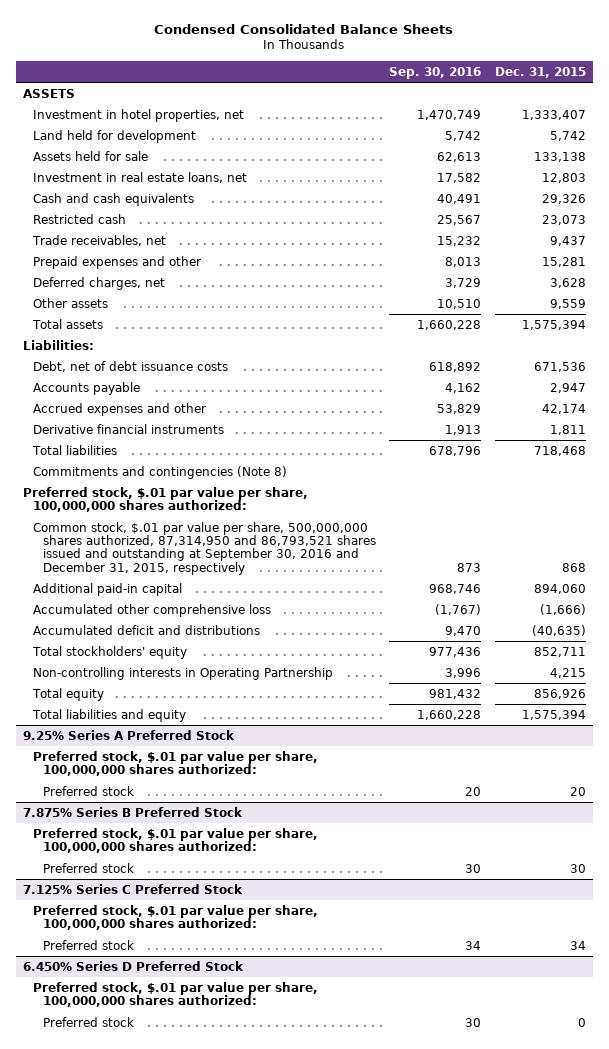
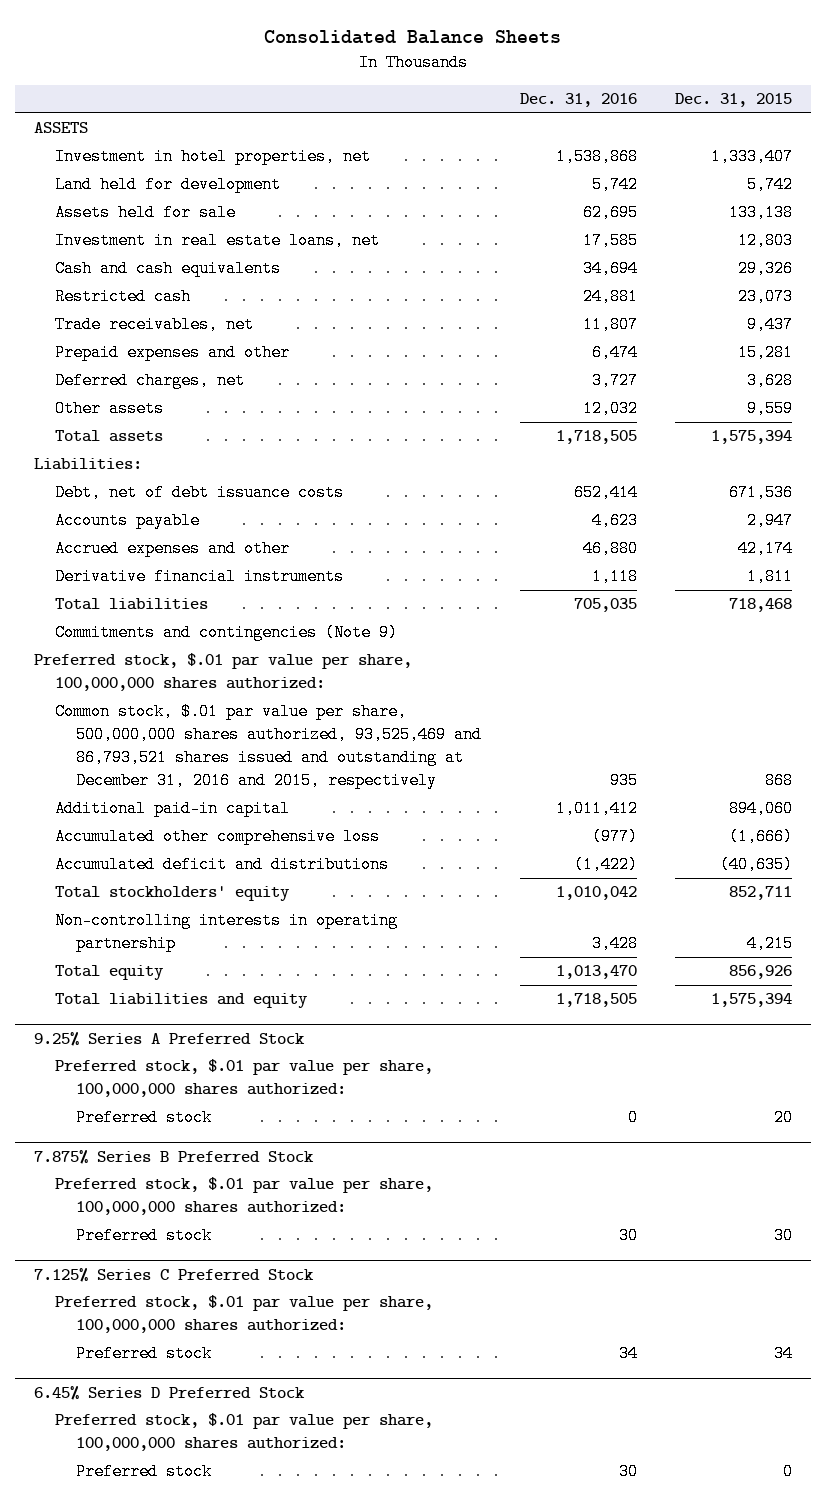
[154,23,454,34] Condensed Consolidated Balance Sheets -> [264,29,562,44] Consolidated Balance Sheets
[389,66,482,79] Sep. 30, 2016 -> none
none -> [519,93,637,108] Dec. 31, 2016
[32,465,287,479] Commitments and contingencies (Note 8) -> [55,624,399,642] Commitments and contingencies (Note 9)
[32,521,376,575] Common stock, $.01 par value per share, 500,000,000 shares authorized, 87,314,950 and 86,793,521 shares issued and outstanding at September 30, 2016 and December 31, 2015, respectively -> [55,703,483,790] Common stock, $.01 par value per share, 500,000,000 shares authorized, 93,525,469 and 86,793,521 shares issued and outstanding at December 31, 2016 and 2015, respectively
[32,666,333,680] Non-controlling interests in Operating Partnership -> [55,912,399,953] Non-controlling interests in operating partnership
[22,960,244,971] 6.450% Series D Preferred Stock -> [34,1385,306,1401] 6.45% Series D Preferred Stock

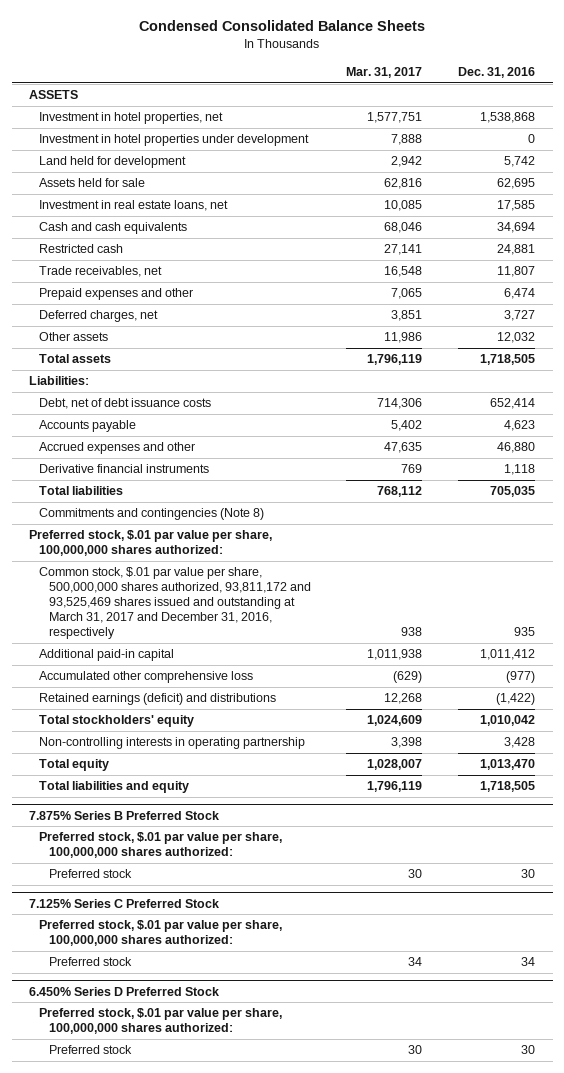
[264,29,562,44] Consolidated Balance Sheets -> [139,20,426,32] Condensed Consolidated Balance Sheets
[674,93,792,108] Dec. 31, 2015 -> none
none -> [346,67,423,79] Mar. 31, 2017
none -> [39,134,310,147] Investment in hotel properties under development
[55,624,399,642] Commitments and contingencies (Note 9) -> [39,508,265,521] Commitments and contingencies (Note 8)
[55,703,483,790] Common stock, $.01 par value per share, 500,000,000 shares authorized, 93,525,469 and 86,793,521 shares issued and outstanding at December 31, 2016 and 2015, respectively -> [39,567,311,640] Common stock, $.01 par value per share, 500,000,000 shares authorized, 93,811,172 and 93,525,469 shares issued and outstanding at March 31, 2017 and December 31, 2016, respectively
[55,856,390,874] Accumulated deficit and distributions -> [39,693,277,706] Retained earnings (deficit) and distributions
[34,1031,306,1047] 9.25% Series A Preferred Stock -> none
[55,1059,434,1098] Preferred stock, $.01 par value per share, 100,000,000 shares authorized: -> none
[76,1109,213,1127] Preferred stock -> none
[34,1385,306,1401] 6.45% Series D Preferred Stock -> [29,986,220,996] 6.450% Series D Preferred Stock

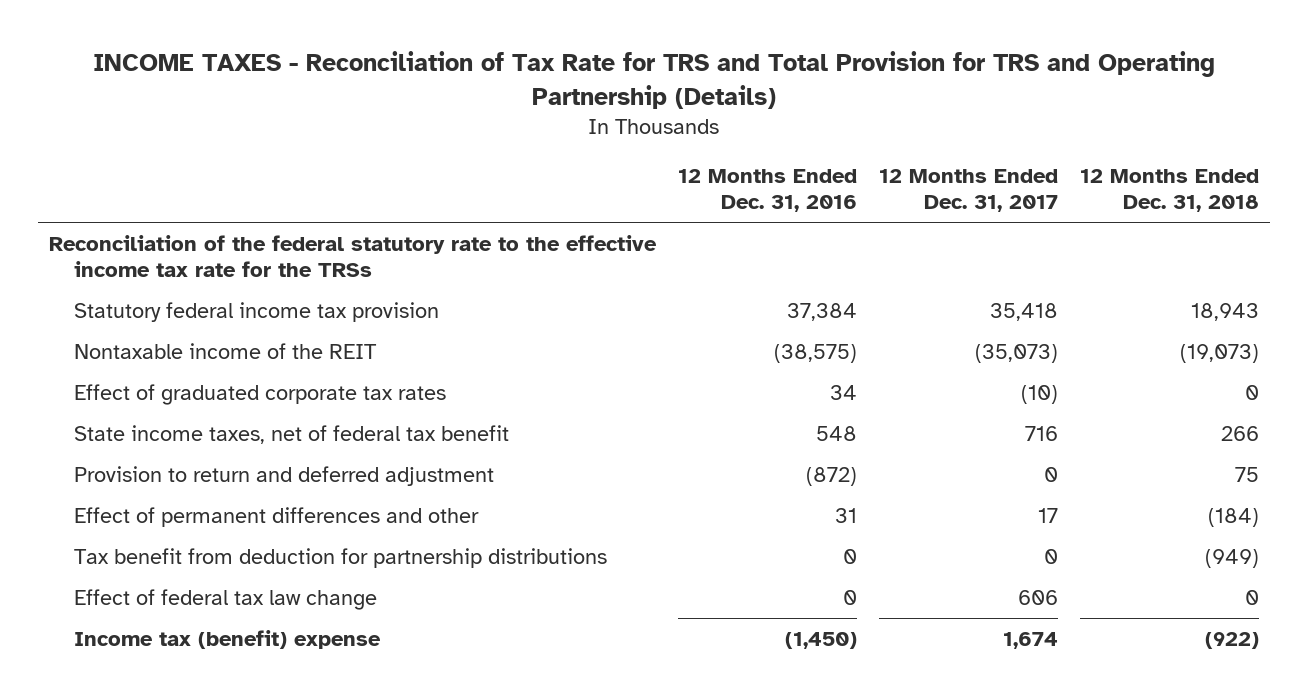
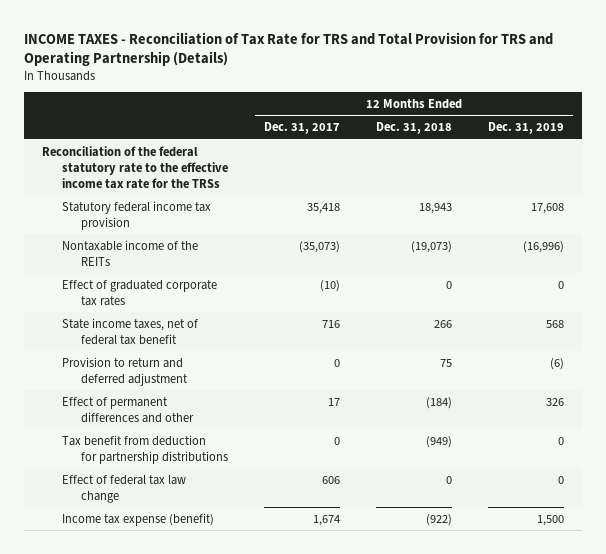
[678,168,858,213] 12 Months Ended Dec. 31, 2016 -> none
none -> [487,122,564,135] Dec. 31, 2019
[73,342,377,359] Nontaxable income of the REIT -> [61,239,198,266] Nontaxable income of the REITs
[73,629,381,649] Income tax (benefit) expense -> [61,512,214,526] Income tax expense (benefit)

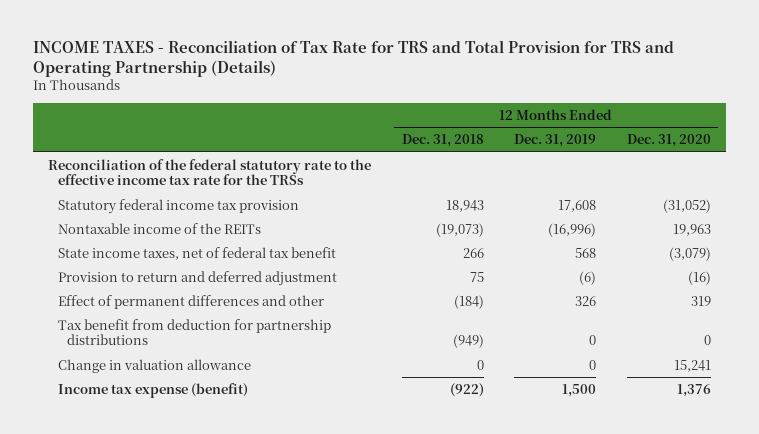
[264,122,341,135] Dec. 31, 2017 -> none
none -> [626,134,711,148] Dec. 31, 2020
[61,279,217,306] Effect of graduated corporate tax rates -> none
[61,474,186,503] Effect of federal tax law change -> none
none -> [57,358,251,373] Change in valuation allowance

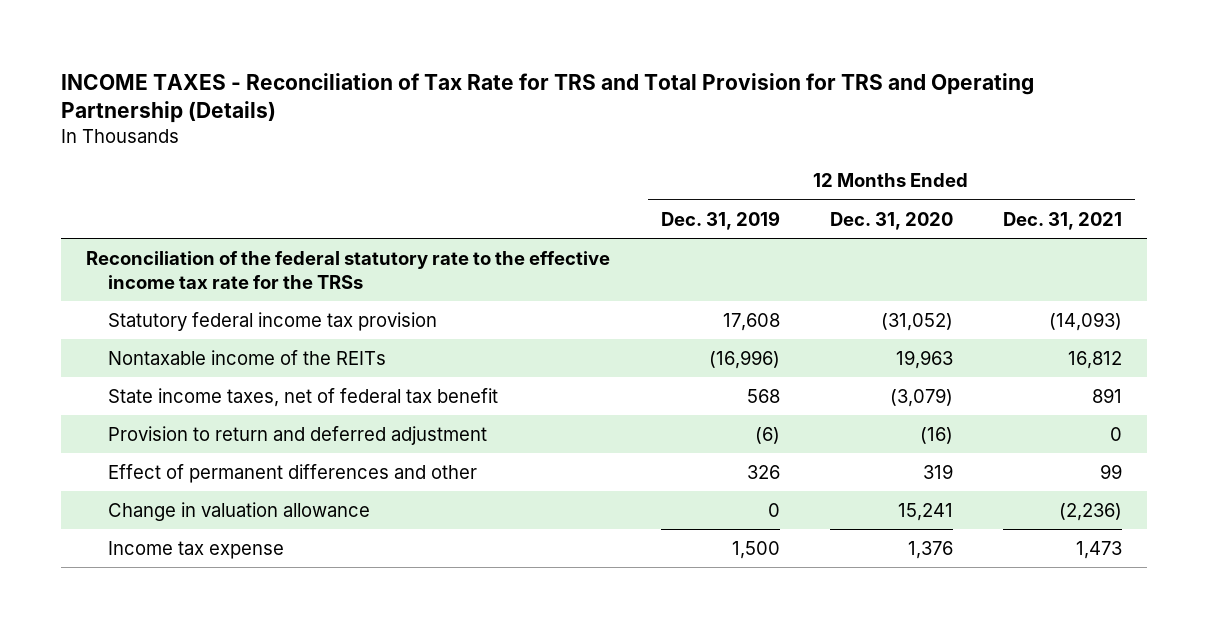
[401,134,484,148] Dec. 31, 2018 -> none
none -> [1003,211,1123,230] Dec. 31, 2021
[57,318,331,346] Tax benefit from deduction for partnership distributions -> none
[57,382,248,398] Income tax expense (benefit) -> [108,540,285,559] Income tax expense

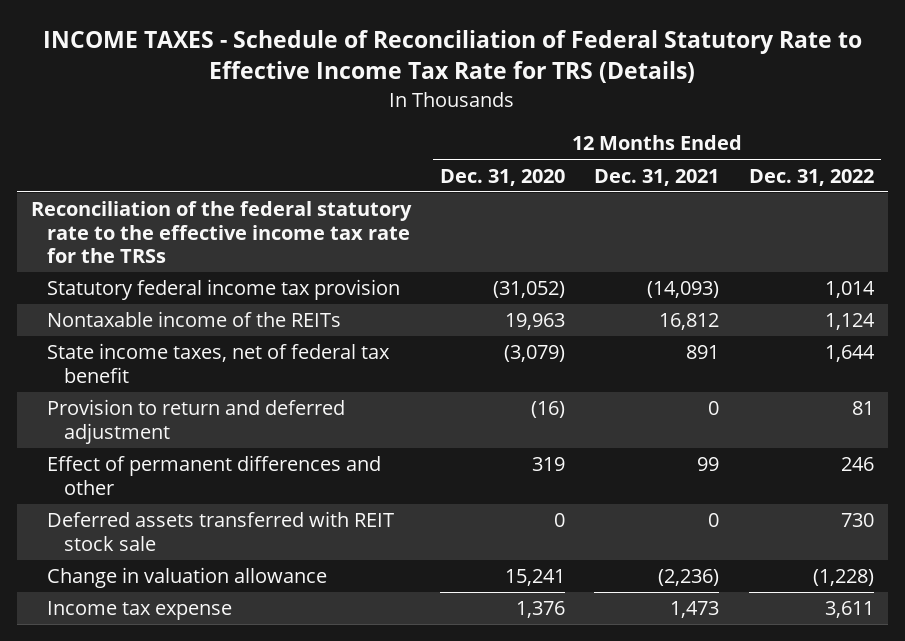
[61,72,1035,124] INCOME TAXES - Reconciliation of Tax Rate for TRS and Total Provision for TRS and Operating Partnership (Details) -> [43,30,863,84] INCOME TAXES - Schedule of Reconciliation of Federal Statutory Rate to Effective Income Tax Rate for TRS (Details)
[660,210,780,230] Dec. 31, 2019 -> none
none -> [748,168,874,186] Dec. 31, 2022
none -> [47,511,395,551] Deferred assets transferred with REIT stock sale

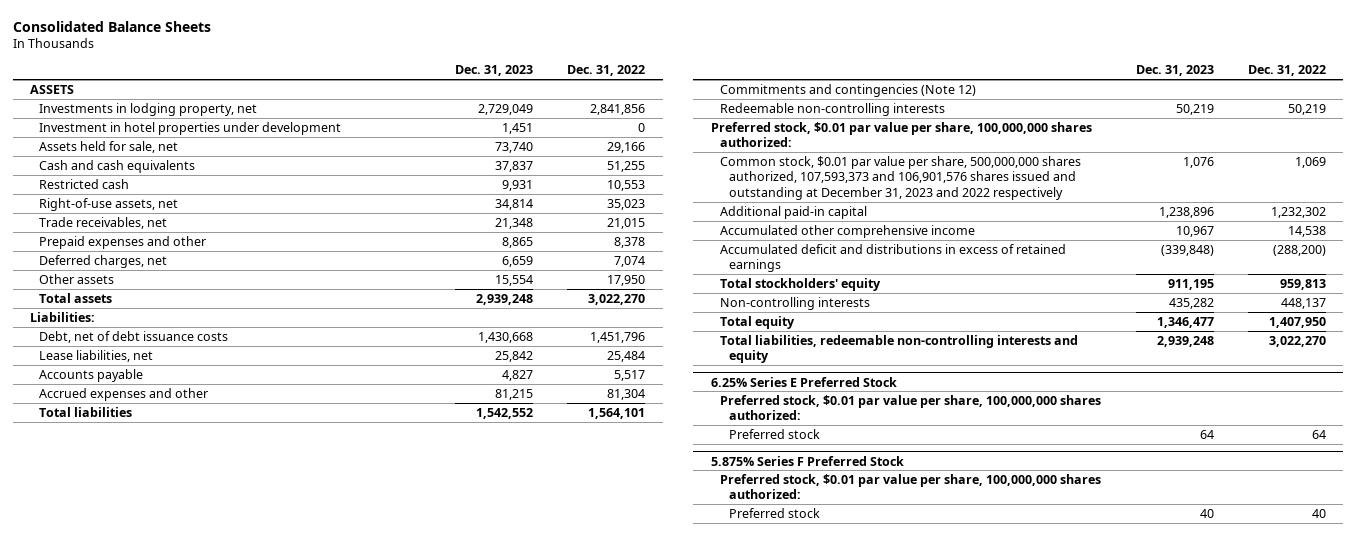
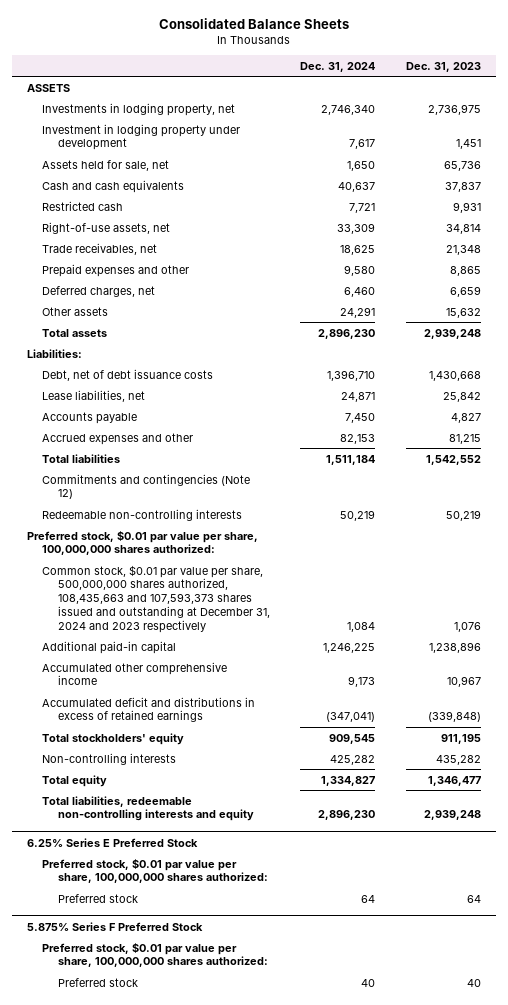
[567,65,646,77] Dec. 31, 2022 -> none
none -> [300,61,376,72] Dec. 31, 2024
[477,103,533,115] 2,729,049 -> [427,103,481,115] 2,736,975
[39,121,342,135] Investment in hotel properties under development -> [42,123,241,151] Investment in lodging property under development
[494,141,533,153] 73,740 -> [443,160,481,171] 65,736
[494,274,533,286] 15,554 -> [445,307,481,318] 15,632
[719,155,1081,200] Common stock, $0.01 par value per share, 500,000,000 shares authorized, 107,593,373 and 106,901,576 shares issued and outstanding at December 31, 2023 and 2022 respectively -> [42,564,270,633] Common stock, $0.01 par value per share, 500,000,000 shares authorized, 108,435,663 and 107,593,373 shares issued and outstanding at December 31, 2024 and 2023 respectively

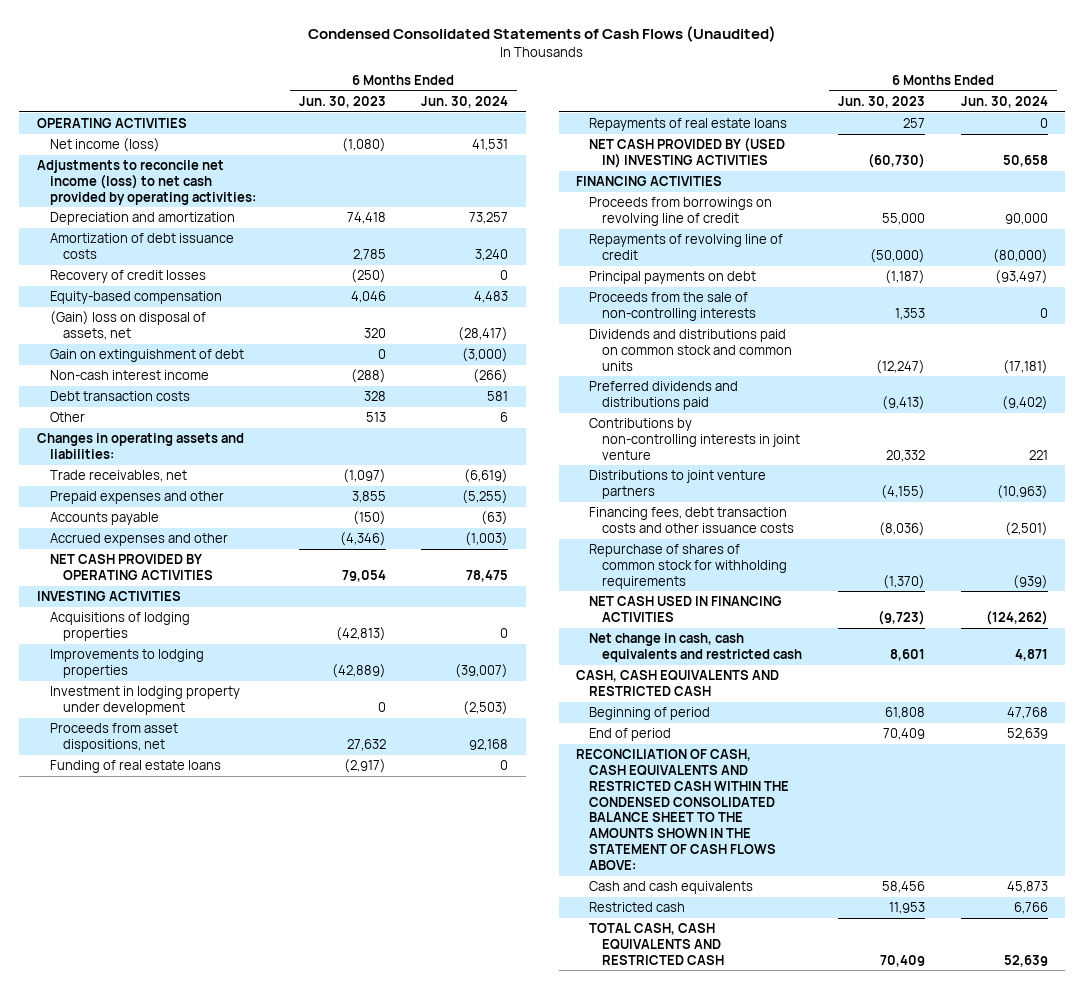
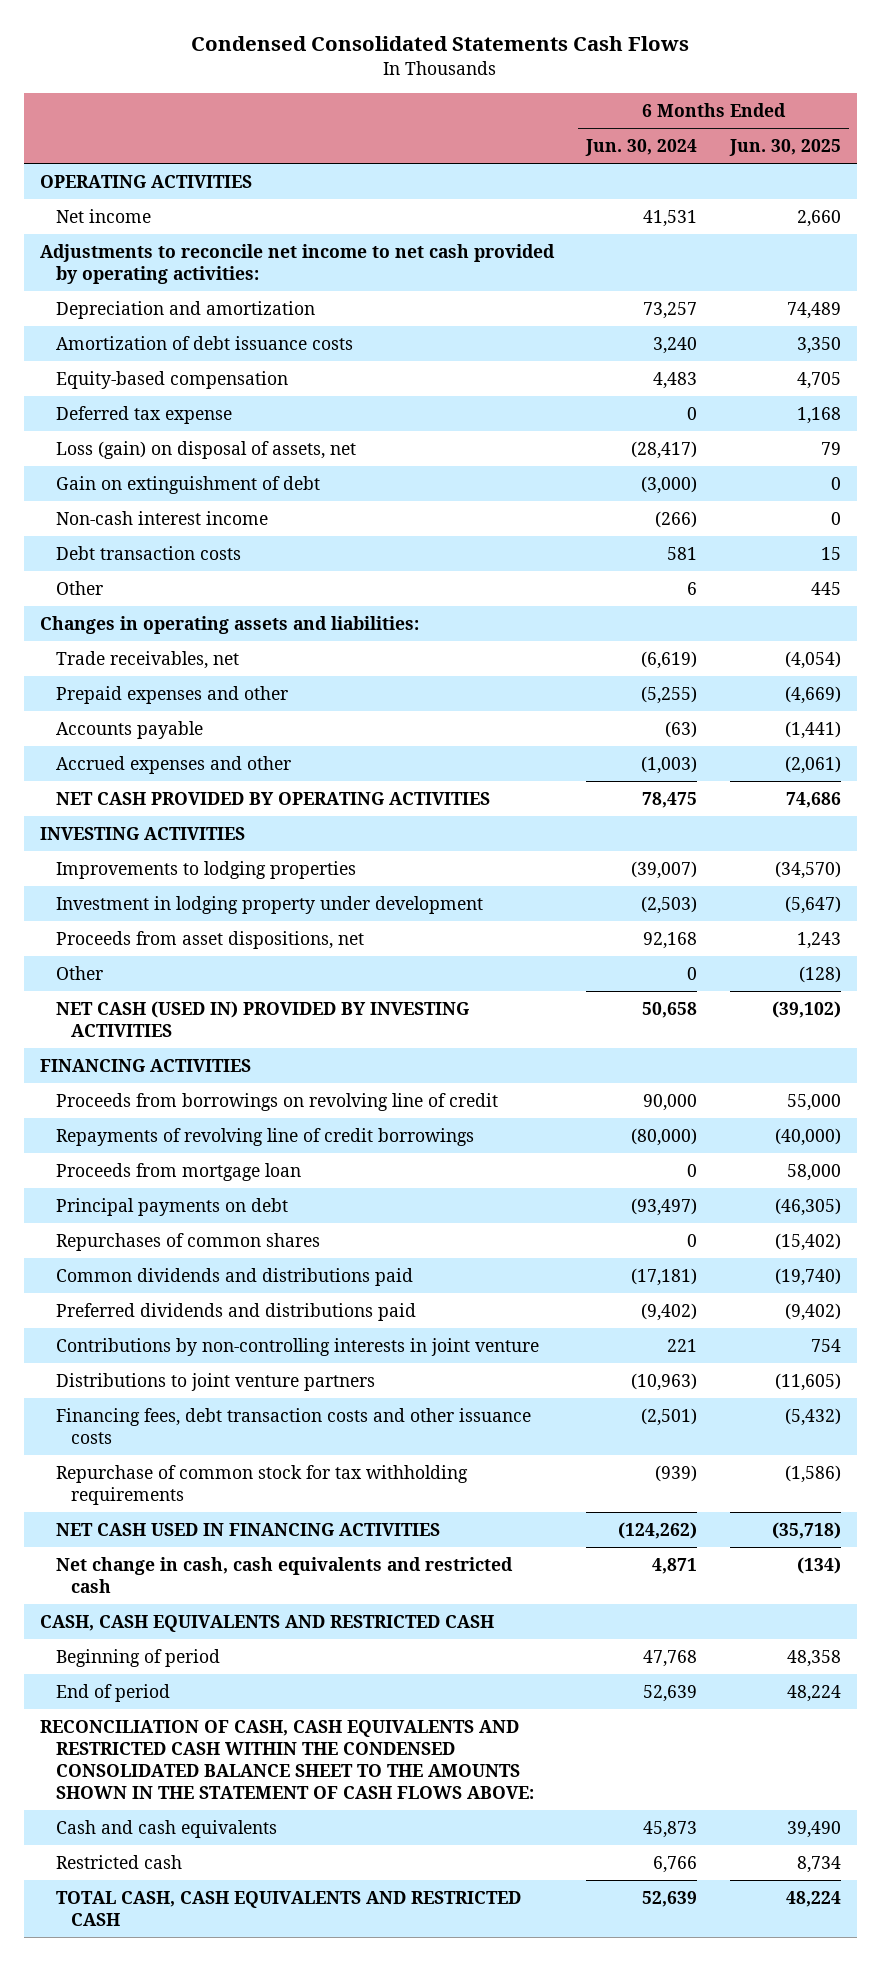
[308,26,777,43] Condensed Consolidated Statements of Cash Flows (Unaudited) -> [191,36,690,52] Condensed Consolidated Statements Cash Flows
[298,96,386,109] Jun. 30, 2023 -> none
none -> [728,139,841,157] Jun. 30, 2025
[49,138,160,153] Net income (loss) -> [55,209,151,224] Net income
[36,160,256,205] Adjustments to reconcile net income (loss) to net cash provided by operating activities: -> [40,244,556,284] Adjustments to reconcile net income to net cash provided by operating activities:
[49,270,206,284] Recovery of credit losses -> none
none -> [55,406,232,425] Deferred tax expense
[49,311,206,341] (Gain) loss on disposal of assets, net -> [55,441,356,460] Loss (gain) on disposal of assets, net
[49,612,190,642] Acquisitions of lodging properties -> none
[49,760,221,774] Funding of real estate loans -> none
[589,118,788,132] Repayments of real estate loans -> none
none -> [55,966,103,981] Other
[589,137,786,169] NET CASH PROVIDED BY (USED IN) INVESTING ACTIVITIES -> [55,1001,469,1037] NET CASH (USED IN) PROVIDED BY INVESTING ACTIVITIES
[589,234,784,261] Repayments of revolving line of credit -> [55,1128,474,1147] Repayments of revolving line of credit borrowings
none -> [55,1163,301,1182] Proceeds from mortgage loan
[589,292,757,322] Proceeds from the sale of non-controlling interests -> none
none -> [55,1233,320,1252] Repurchases of common shares
[589,329,793,371] Dividends and distributions paid on common stock and common units -> [55,1268,413,1287] Common dividends and distributions paid
[589,544,788,589] Repurchase of shares of common stock for withholding requirements -> [55,1465,468,1505] Repurchase of common stock for tax withholding requirements

